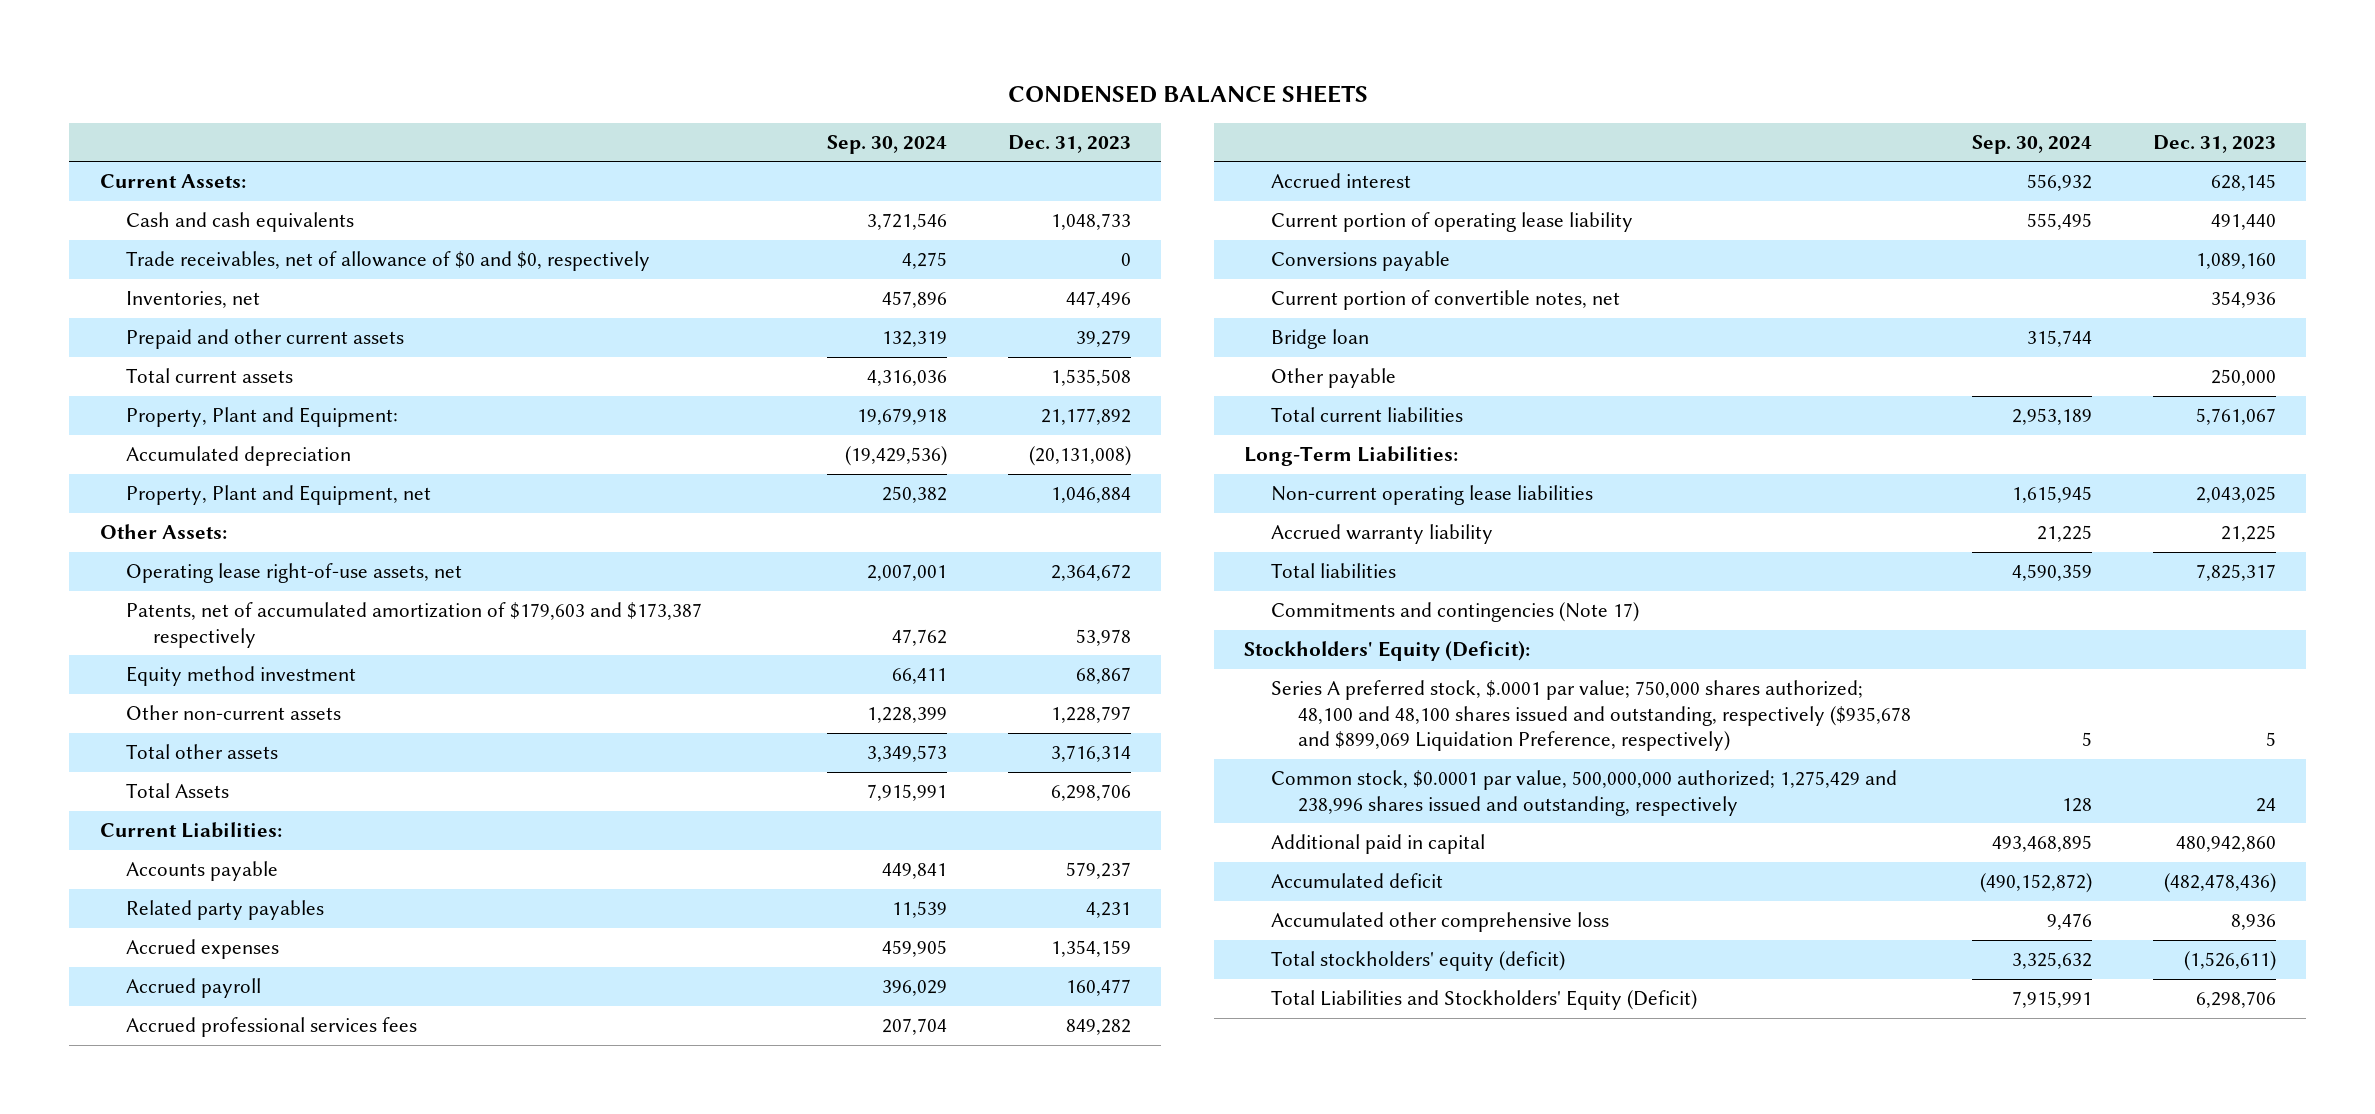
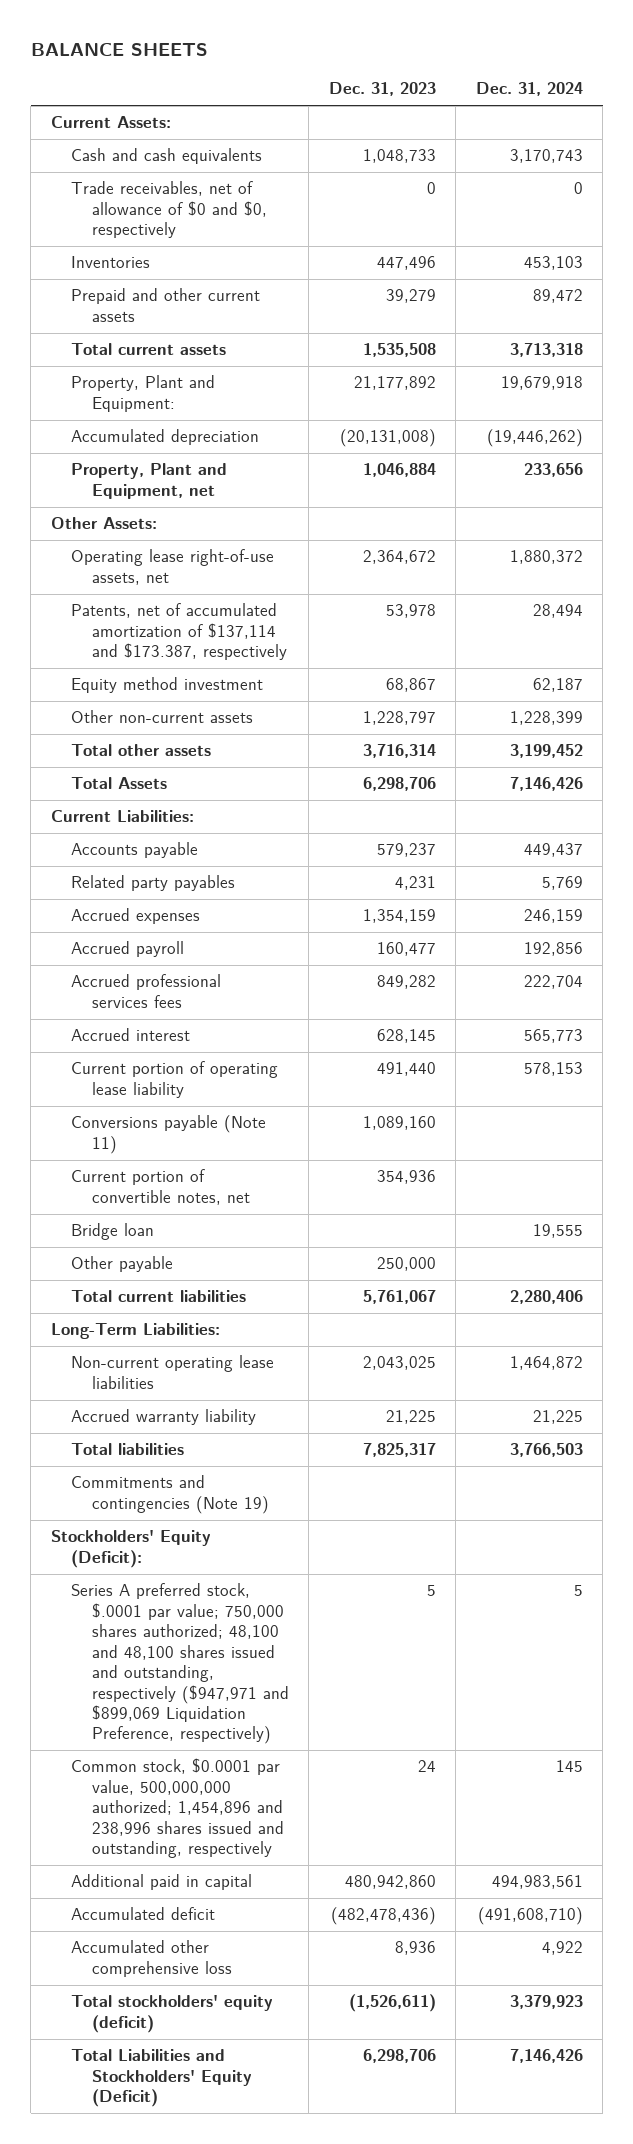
[1007,84,1368,103] CONDENSED BALANCE SHEETS -> [30,42,208,56] BALANCE SHEETS
[826,134,947,154] Sep. 30, 2024 -> none
none -> [475,82,583,97] Dec. 31, 2024
[126,291,261,309] Inventories, net -> [71,256,151,269] Inventories
[126,602,703,648] Patents, net of accumulated amortization of $179,603 and $173,387 respectively -> [71,603,287,661] Patents, net of accumulated amortization of $137,114 and $173.387, respectively
[1270,251,1450,272] Conversions payable -> [71,1115,267,1154] Conversions payable (Note 11)
[1270,602,1639,623] Commitments and contingencies (Note 17) -> [71,1475,269,1514] Commitments and contingencies (Note 19)
[1270,680,1911,752] Series A preferred stock, $.0001 par value; 750,000 shares authorized; 48,100 and 48,100 shares issued and outstanding, respectively ($935,678 and $899,069 Liquidation Preference, respectively) -> [71,1583,289,1745] Series A preferred stock, $.0001 par value; 750,000 shares authorized; 48,100 and 48,100 shares issued and outstanding, respectively ($947,971 and $899,069 Liquidation Preference, respectively)
[1270,770,1897,816] Common stock, $0.0001 par value, 500,000,000 authorized; 1,275,429 and 238,996 shares issued and outstanding, respectively -> [71,1758,284,1859] Common stock, $0.0001 par value, 500,000,000 authorized; 1,454,896 and 238,996 shares issued and outstanding, respectively

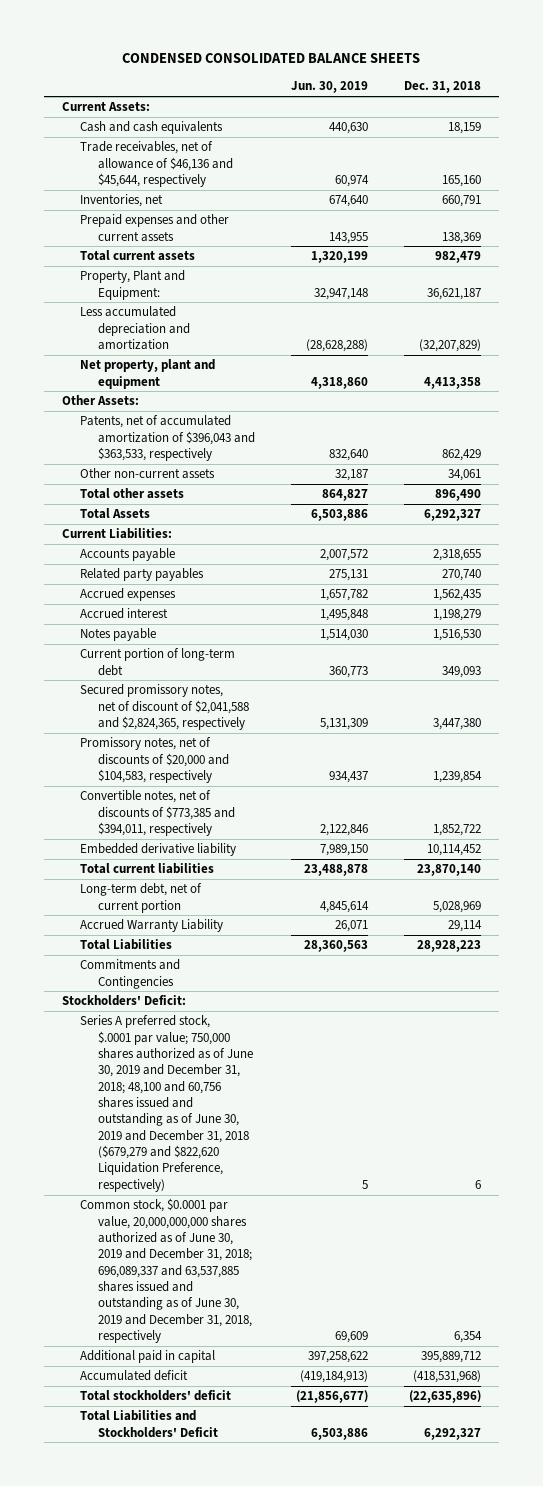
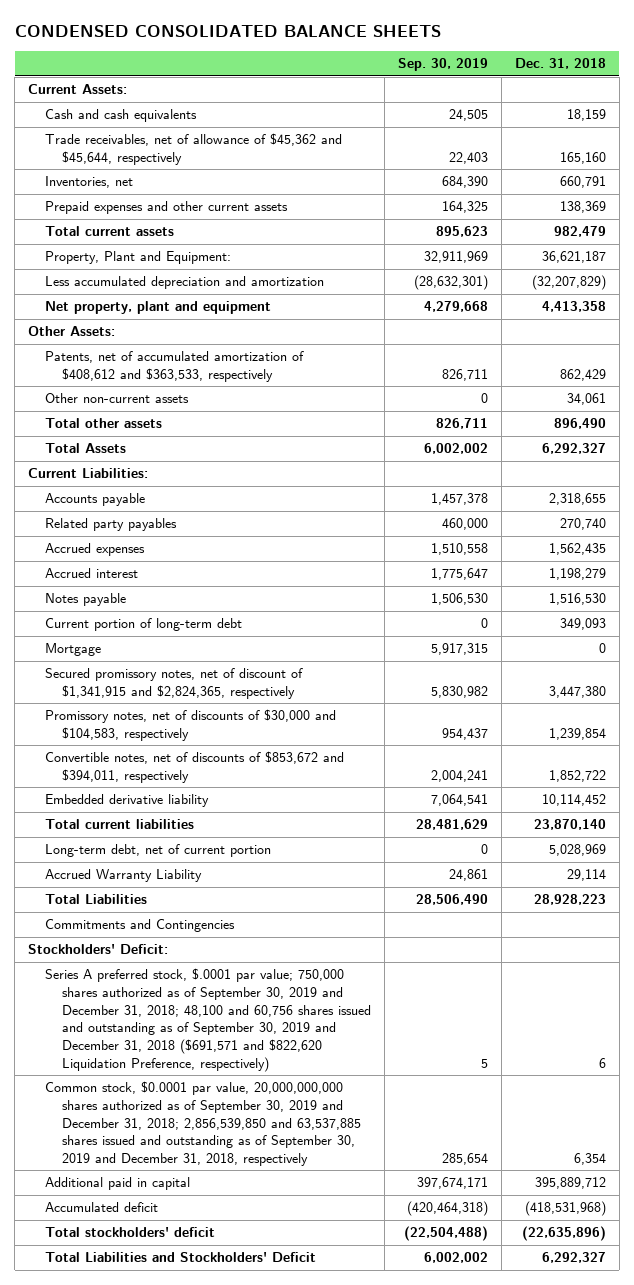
[290,81,368,94] Jun. 30, 2019 -> none
none -> [397,58,488,72] Sep. 30, 2019
[79,141,233,187] Trade receivables, net of allowance of $46,136 and $45,644, respectively -> [45,133,343,165] Trade receivables, net of allowance of $45,362 and $45,644, respectively
[79,415,255,461] Patents, net of accumulated amortization of $396,043 and $363,533, respectively -> [45,351,305,382] Patents, net of accumulated amortization of $408,612 and $363,533, respectively
none -> [45,643,102,657] Mortgage
[79,684,249,730] Secured promissory notes, net of discount of $2,041,588 and $2,824,365, respectively -> [45,668,304,699] Secured promissory notes, net of discount of $1,341,915 and $2,824,365, respectively
[79,737,229,783] Promissory notes, net of discounts of $20,000 and $104,583, respectively -> [45,709,337,741] Promissory notes, net of discounts of $30,000 and $104,583, respectively
[79,790,235,836] Convertible notes, net of discounts of $773,385 and $394,011, respectively -> [45,751,345,783] Convertible notes, net of discounts of $853,672 and $394,011, respectively
[79,1015,253,1192] Series A preferred stock, $.0001 par value; 750,000 shares authorized as of June 30, 2019 and December 31, 2018; 48,100 and 60,756 shares issued and outstanding as of June 30, 2019 and December 31, 2018 ($679,279 and $822,620 Liquidation Preference, respectively) -> [45,968,372,1072] Series A preferred stock, $.0001 par value; 750,000 shares authorized as of September 30, 2019 and December 31, 2018; 48,100 and 60,756 shares issued and outstanding as of September 30, 2019 and December 31, 2018 ($691,571 and $822,620 Liquidation Preference, respectively)
[79,1198,252,1344] Common stock, $0.0001 par value, 20,000,000,000 shares authorized as of June 30, 2019 and December 31, 2018; 696,089,337 and 63,537,885 shares issued and outstanding as of June 30, 2019 and December 31, 2018, respectively -> [45,1081,362,1166] Common stock, $0.0001 par value, 20,000,000,000 shares authorized as of September 30, 2019 and December 31, 2018; 2,856,539,850 and 63,537,885 shares issued and outstanding as of September 30, 2019 and December 31, 2018, respectively

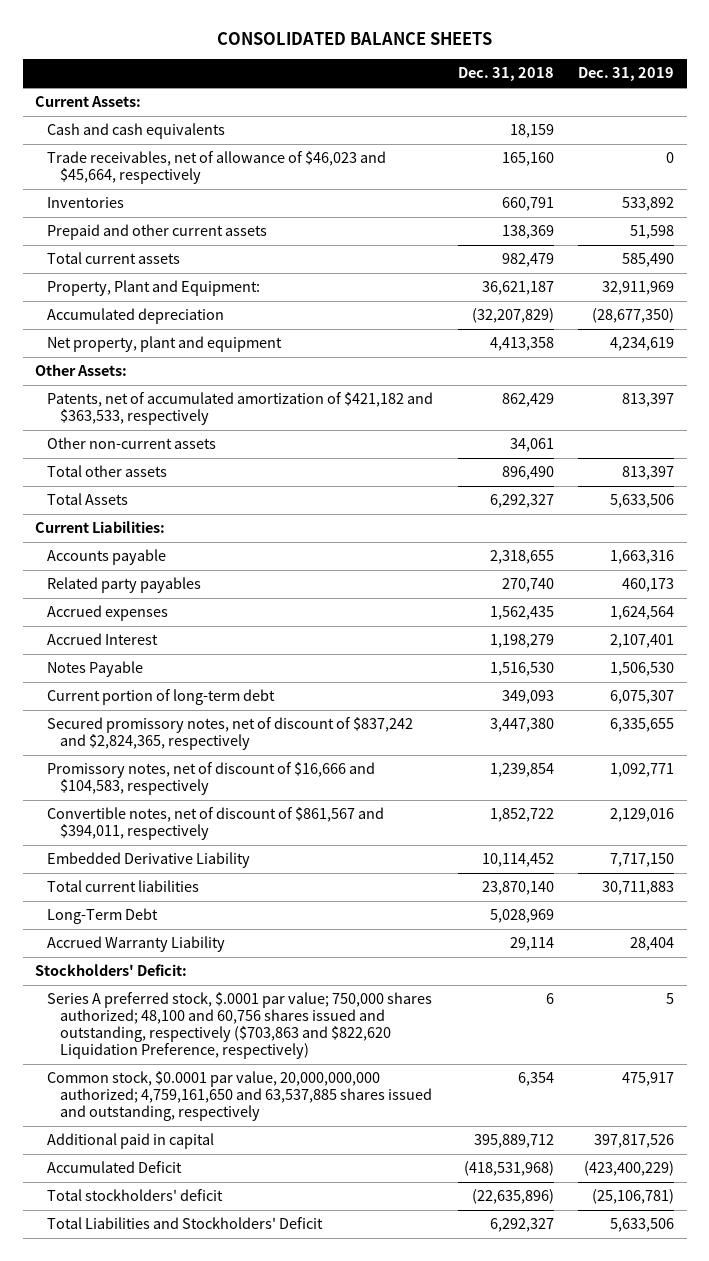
[14,24,441,37] CONDENSED CONSOLIDATED BALANCE SHEETS -> [216,31,492,45] CONSOLIDATED BALANCE SHEETS
[397,58,488,72] Sep. 30, 2019 -> none
none -> [578,67,675,82] Dec. 31, 2019
[45,133,343,165] Trade receivables, net of allowance of $45,362 and $45,644, respectively -> [47,151,387,185] Trade receivables, net of allowance of $46,023 and $45,664, respectively
[45,176,134,189] Inventories, net -> [47,197,125,209] Inventories
[45,201,289,215] Prepaid expenses and other current assets -> [47,224,268,241] Prepaid and other current assets
[45,276,325,290] Less accumulated depreciation and amortization -> [47,308,225,325] Accumulated depreciation
[45,351,305,382] Patents, net of accumulated amortization of $408,612 and $363,533, respectively -> [47,392,434,426] Patents, net of accumulated amortization of $421,182 and $363,533, respectively
[45,568,139,579] Accrued interest -> [47,633,159,646] Accrued Interest
[45,593,127,607] Notes payable -> [47,661,144,678] Notes Payable
[45,643,102,657] Mortgage -> none
[45,668,304,699] Secured promissory notes, net of discount of $1,341,915 and $2,824,365, respectively -> [47,717,414,751] Secured promissory notes, net of discount of $837,242 and $2,824,365, respectively
[45,709,337,741] Promissory notes, net of discounts of $30,000 and $104,583, respectively -> [47,762,376,796] Promissory notes, net of discount of $16,666 and $104,583, respectively
[45,751,345,783] Convertible notes, net of discounts of $853,672 and $394,011, respectively -> [47,807,385,841] Convertible notes, net of discount of $861,567 and $394,011, respectively
[45,794,210,808] Embedded derivative liability -> [47,852,251,869] Embedded Derivative Liability
[45,844,272,858] Long-term debt, net of current portion -> [47,908,159,925] Long-Term Debt
[45,894,148,905] Total Liabilities -> none
[45,919,236,933] Commitments and Contingencies -> none
[45,968,372,1072] Series A preferred stock, $.0001 par value; 750,000 shares authorized as of September 30, 2019 and December 31, 2018; 48,100 and 60,756 shares issued and outstanding as of September 30, 2019 and December 31, 2018 ($691,571 and $822,620 Liquidation Preference, respectively) -> [47,992,433,1059] Series A preferred stock, $.0001 par value; 750,000 shares authorized; 48,100 and 60,756 shares issued and outstanding, respectively ($703,863 and $822,620 Liquidation Preference, respectively)
[45,1081,362,1166] Common stock, $0.0001 par value, 20,000,000,000 shares authorized as of September 30, 2019 and December 31, 2018; 2,856,539,850 and 63,537,885 shares issued and outstanding as of September 30, 2019 and December 31, 2018, respectively -> [47,1071,432,1122] Common stock, $0.0001 par value, 20,000,000,000 authorized; 4,759,161,650 and 63,537,885 shares issued and outstanding, respectively
[45,1202,159,1213] Accumulated deficit -> [47,1161,183,1174] Accumulated Deficit

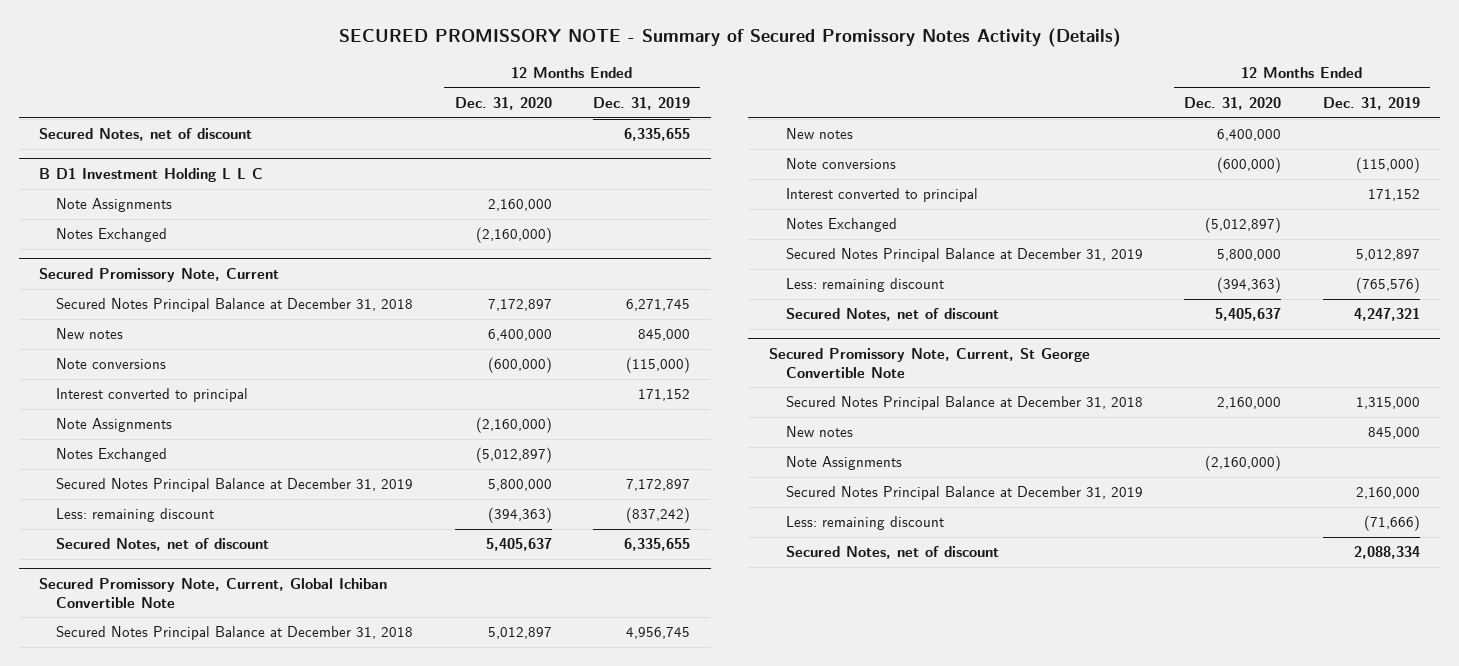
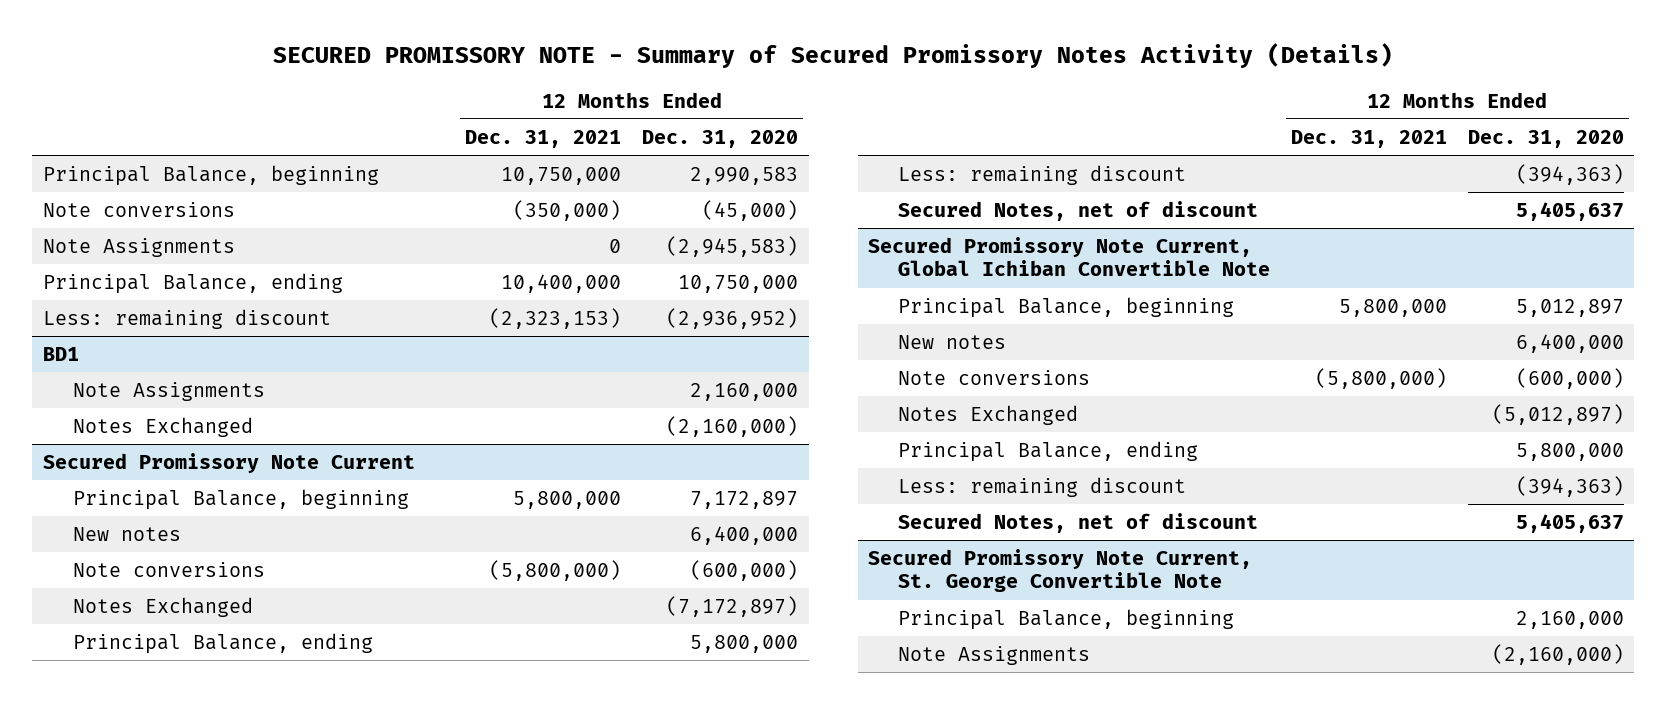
[592,96,690,110] Dec. 31, 2019 -> none
none -> [465,129,622,148] Dec. 31, 2021
[39,128,253,142] Secured Notes, net of discount -> none
none -> [42,164,379,186] Principal Balance, beginning
none -> [42,201,235,217] Note conversions
none -> [42,237,235,257] Note Assignments
none -> [42,272,343,294] Principal Balance, ending
none -> [42,308,331,329] Less: remaining discount
[39,167,264,182] B D1 Investment Holding L L C -> [42,346,79,361] BD1
[39,267,280,282] Secured Promissory Note, Current -> [42,452,415,473] Secured Promissory Note Current
[56,298,414,313] Secured Notes Principal Balance at December 31, 2018 -> [72,488,409,510] Principal Balance, beginning
[56,388,249,403] Interest converted to principal -> none
[56,418,173,433] Note Assignments -> none
[475,447,552,464] (5,012,897) -> [666,595,799,617] (7,172,897)
[56,478,414,493] Secured Notes Principal Balance at December 31, 2019 -> [72,632,373,654] Principal Balance, ending
[39,577,388,608] Secured Promissory Note, Current, Global Ichiban Convertible Note -> [868,236,1271,277] Secured Promissory Note Current, Global Ichiban Convertible Note
[56,626,414,641] Secured Notes Principal Balance at December 31, 2018 -> [898,296,1235,318] Principal Balance, beginning
[786,188,979,203] Interest converted to principal -> none
[786,248,1144,263] Secured Notes Principal Balance at December 31, 2019 -> [898,440,1199,462] Principal Balance, ending
[786,426,854,438] New notes -> none
[769,347,1091,378] Secured Promissory Note, Current, St George Convertible Note -> [868,548,1253,593] Secured Promissory Note Current, St. George Convertible Note
[786,396,1144,411] Secured Notes Principal Balance at December 31, 2018 -> [898,608,1235,630] Principal Balance, beginning
[786,486,1144,501] Secured Notes Principal Balance at December 31, 2019 -> none
[786,516,945,531] Less: remaining discount -> none
[786,546,1000,560] Secured Notes, net of discount -> none

